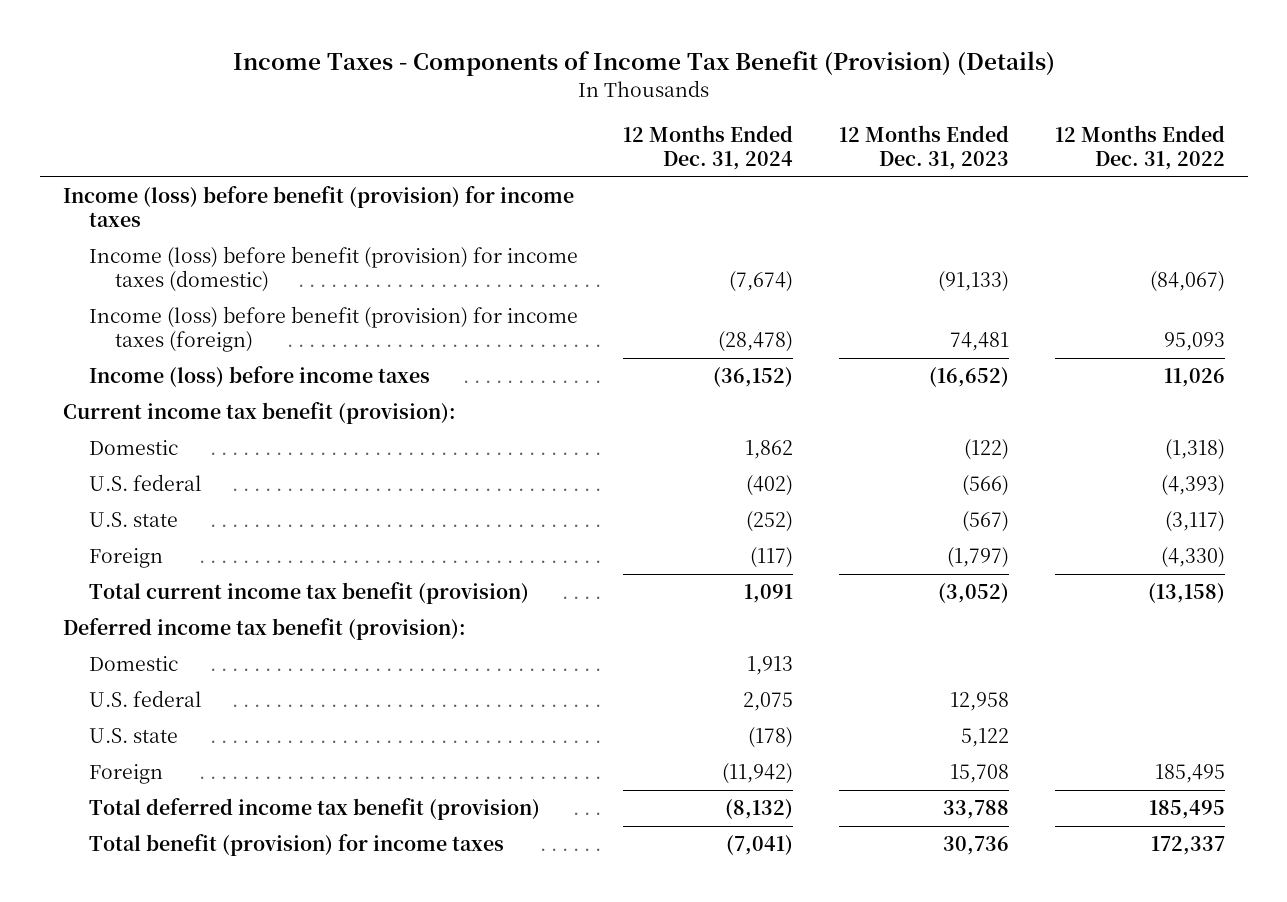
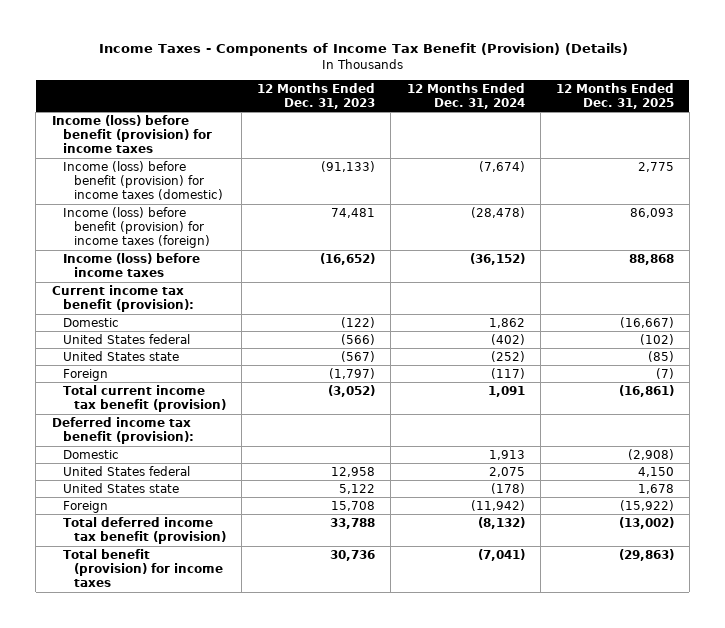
[1054,124,1225,170] 12 Months Ended Dec. 31, 2022 -> none
none -> [555,82,674,109] 12 Months Ended Dec. 31, 2025
[88,474,202,492] U.S. federal -> [62,333,190,344] United States federal
[88,512,178,528] U.S. state -> [62,350,179,361] United States state
[88,690,202,708] U.S. federal -> [62,465,190,476] United States federal
[88,728,178,744] U.S. state -> [62,482,179,493] United States state

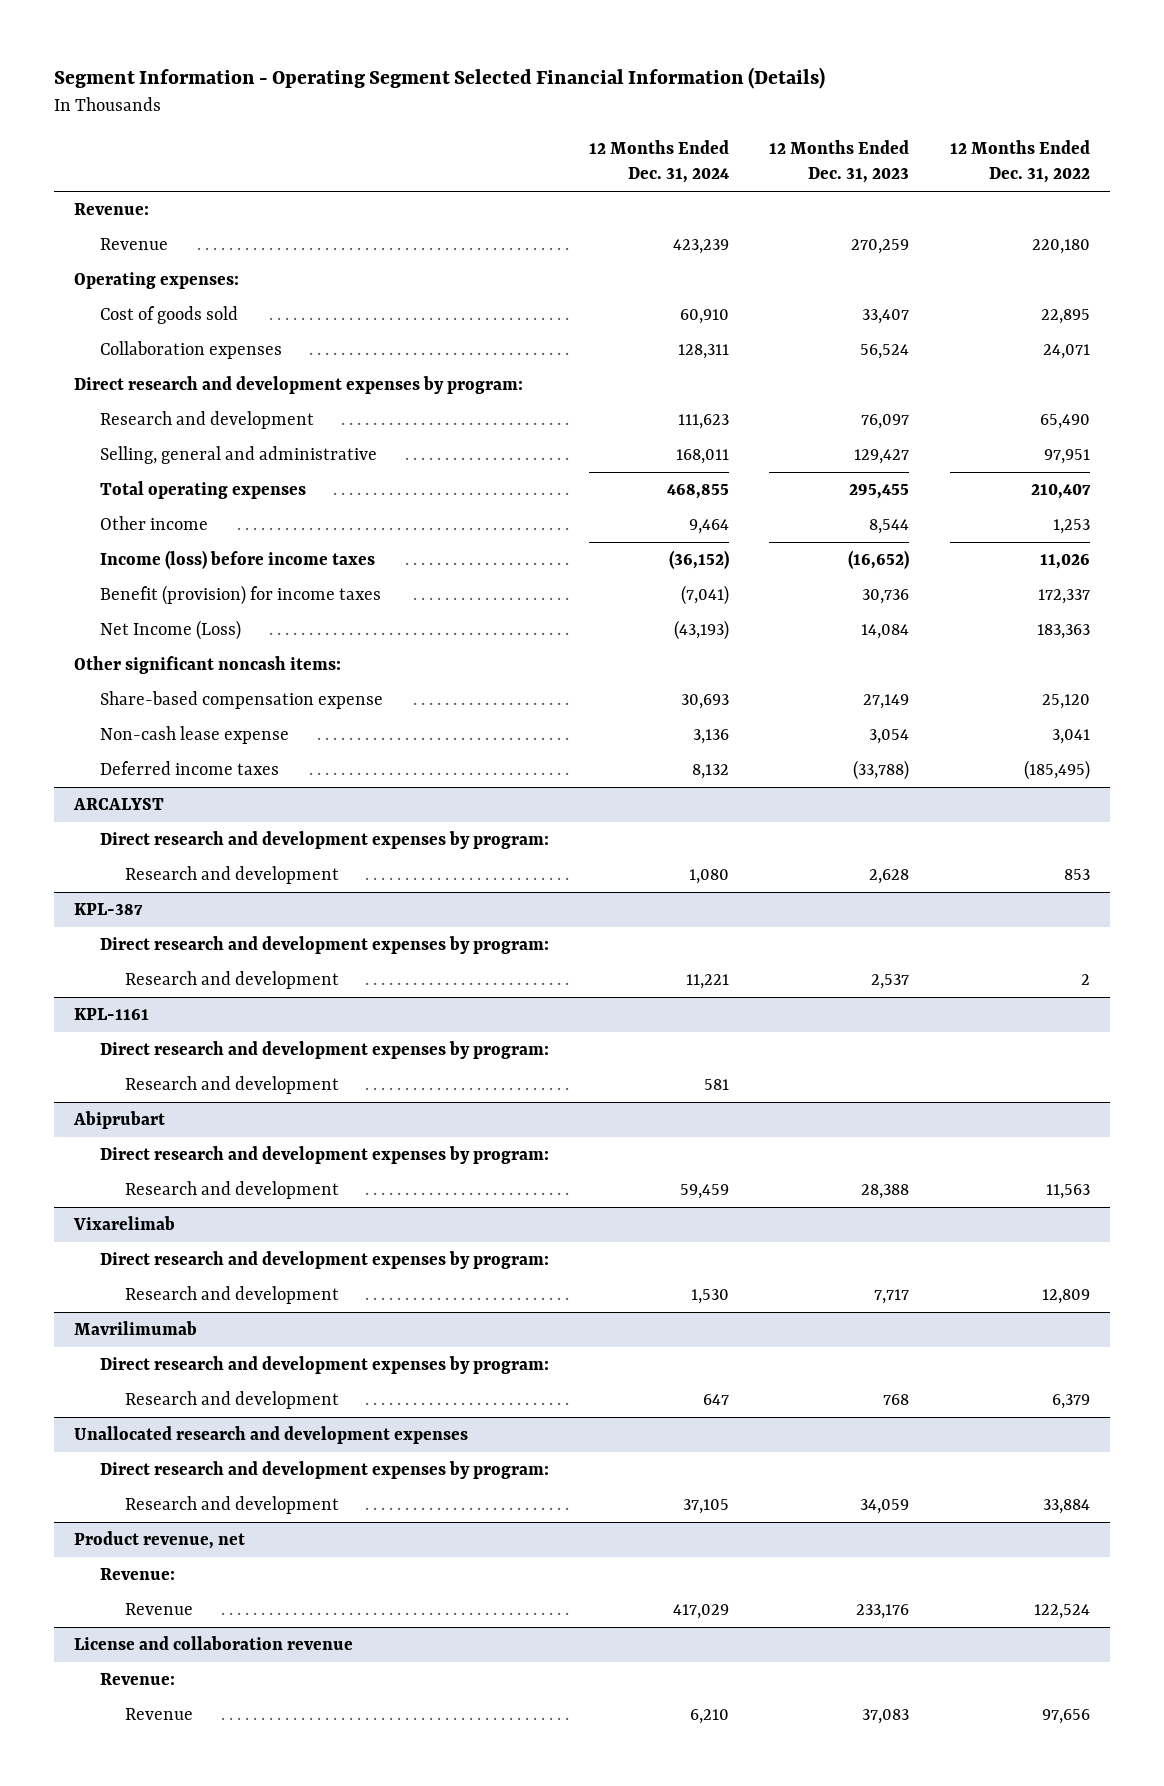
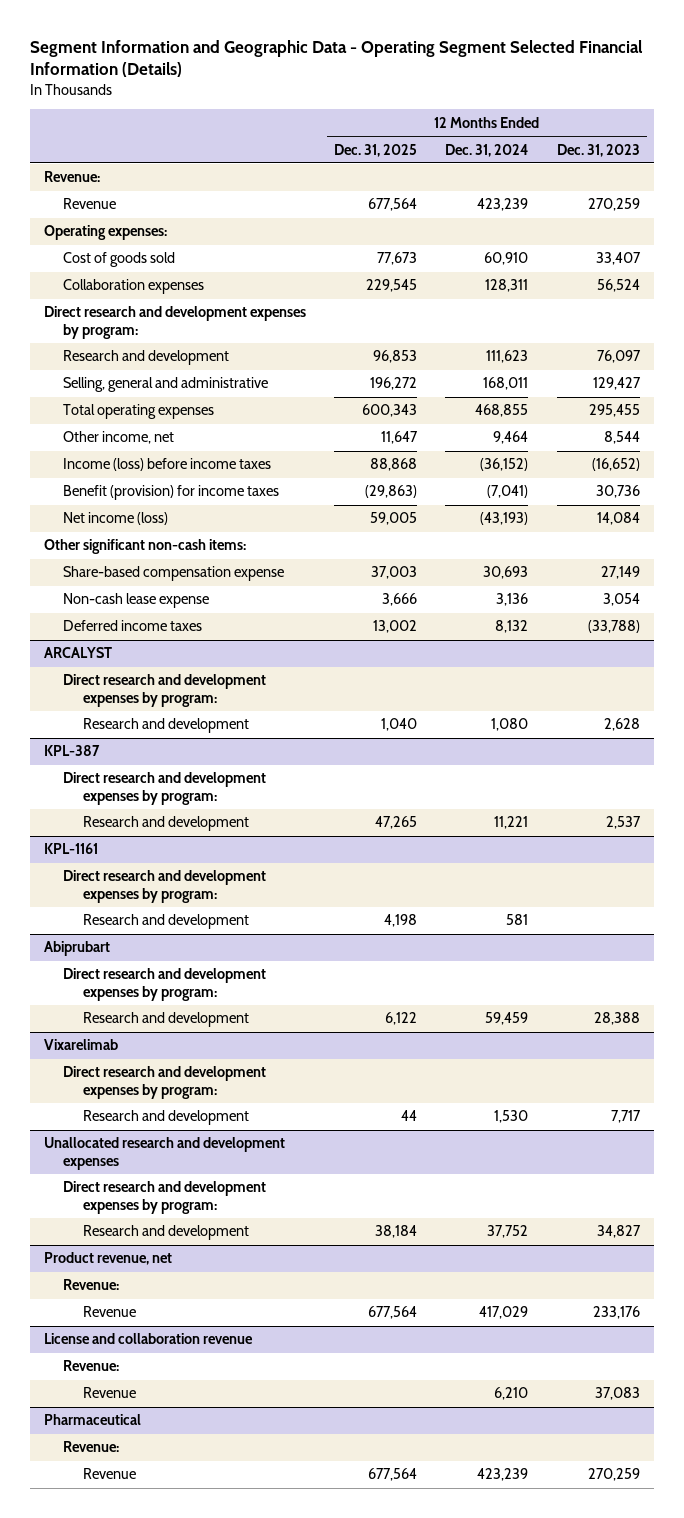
[53,67,825,90] Segment Information - Operating Segment Selected Financial Information (Details) -> [29,39,643,78] Segment Information and Geographic Data - Operating Segment Selected Financial Information (Details)
[949,139,1090,184] 12 Months Ended Dec. 31, 2022 -> none
none -> [334,143,418,157] Dec. 31, 2025
[99,515,208,530] Other income -> [63,431,175,445] Other income, net
[99,619,241,640] Net Income (Loss) -> [63,512,169,526] Net income (loss)
[74,655,342,674] Other significant noncash items: -> [43,539,246,555] Other significant non-cash items:
[74,1320,198,1335] Mavrilimumab -> none
[99,1355,549,1374] Direct research and development expenses by program: -> none
[125,1390,340,1409] Research and development -> none
[683,1498,730,1514] 37,105 -> [487,1225,529,1239] 37,752
[860,1498,910,1514] 34,059 -> [596,1225,641,1239] 34,827
none -> [43,1414,141,1426] Pharmaceutical
none -> [63,1441,120,1453] Revenue:
none -> [82,1468,136,1480] Revenue

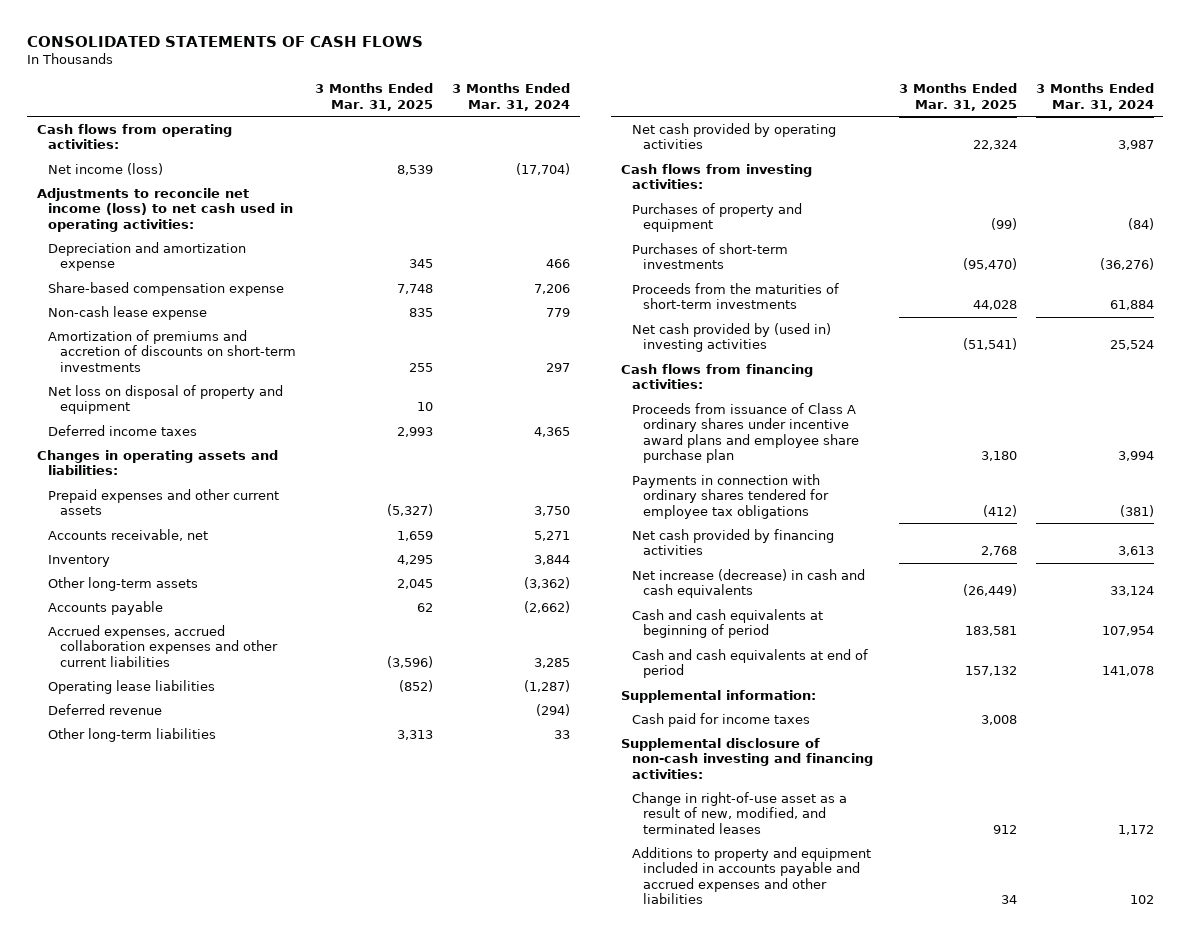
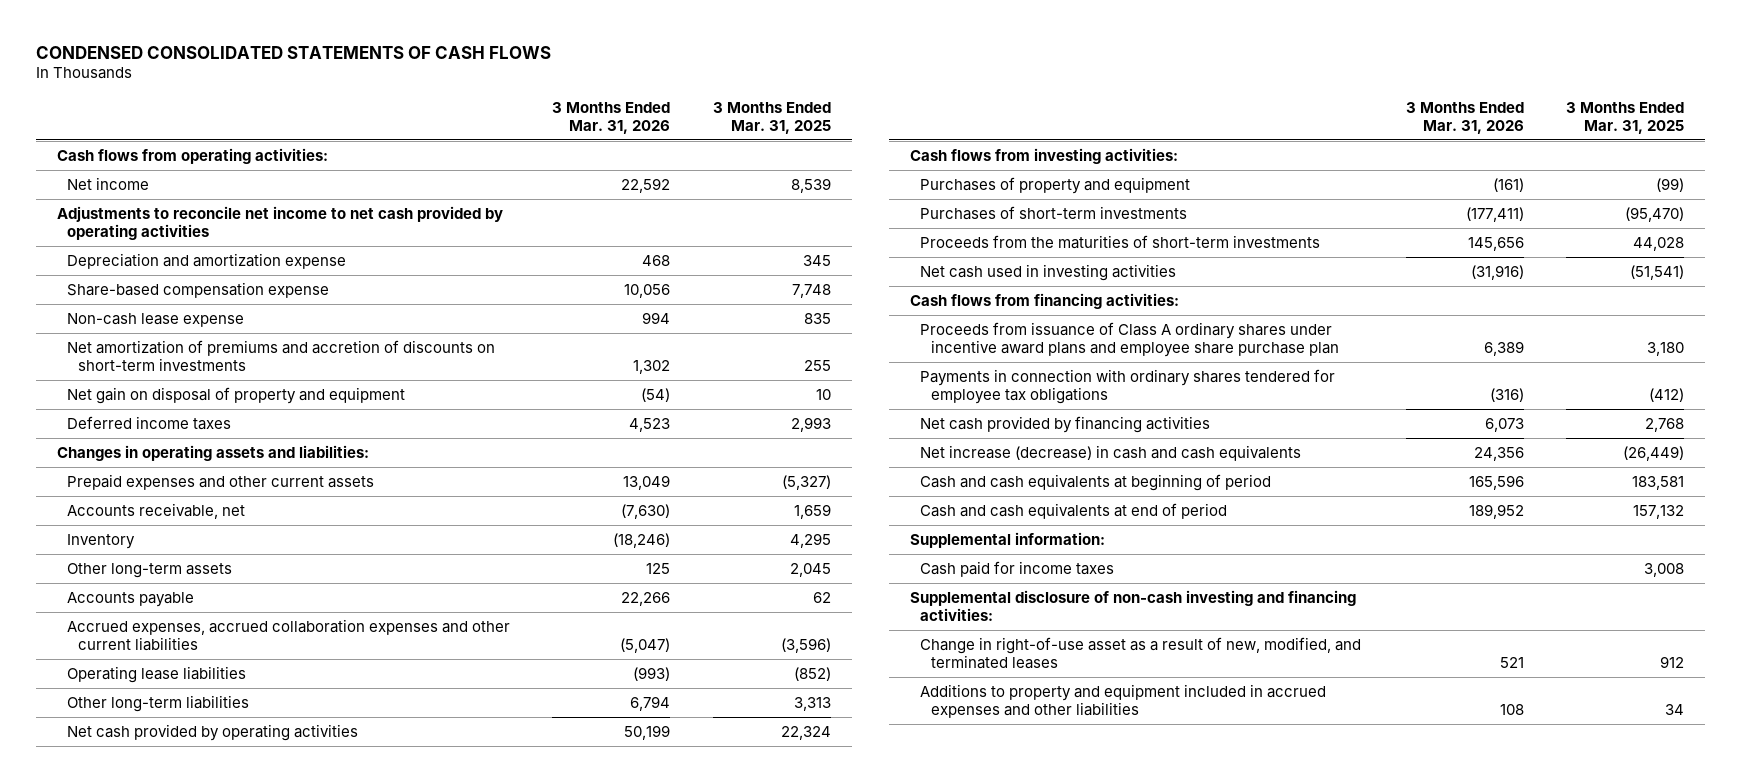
[27,35,424,47] CONSOLIDATED STATEMENTS OF CASH FLOWS -> [35,45,551,59] CONDENSED CONSOLIDATED STATEMENTS OF CASH FLOWS
[452,83,571,111] 3 Months Ended Mar. 31, 2024 -> none
none -> [552,102,671,134] 3 Months Ended Mar. 31, 2026
[48,162,164,175] Net income (loss) -> [67,176,150,190] Net income
[37,187,294,232] Adjustments to reconcile net income (loss) to net cash used in operating activities: -> [56,205,503,240] Adjustments to reconcile net income to net cash provided by operating activities
[48,329,296,372] Amortization of premiums and accretion of discounts on short-term investments -> [67,339,496,371] Net amortization of premiums and accretion of discounts on short-term investments
[48,384,284,415] Net loss on disposal of property and equipment -> [67,386,406,404] Net gain on disposal of property and equipment
[48,703,163,715] Deferred revenue -> none
[632,322,832,353] Net cash provided by (used in) investing activities -> [920,263,1177,281] Net cash used in investing activities
[632,846,872,905] Additions to property and equipment included in accounts payable and accrued expenses and other liabilities -> [920,683,1327,718] Additions to property and equipment included in accrued expenses and other liabilities

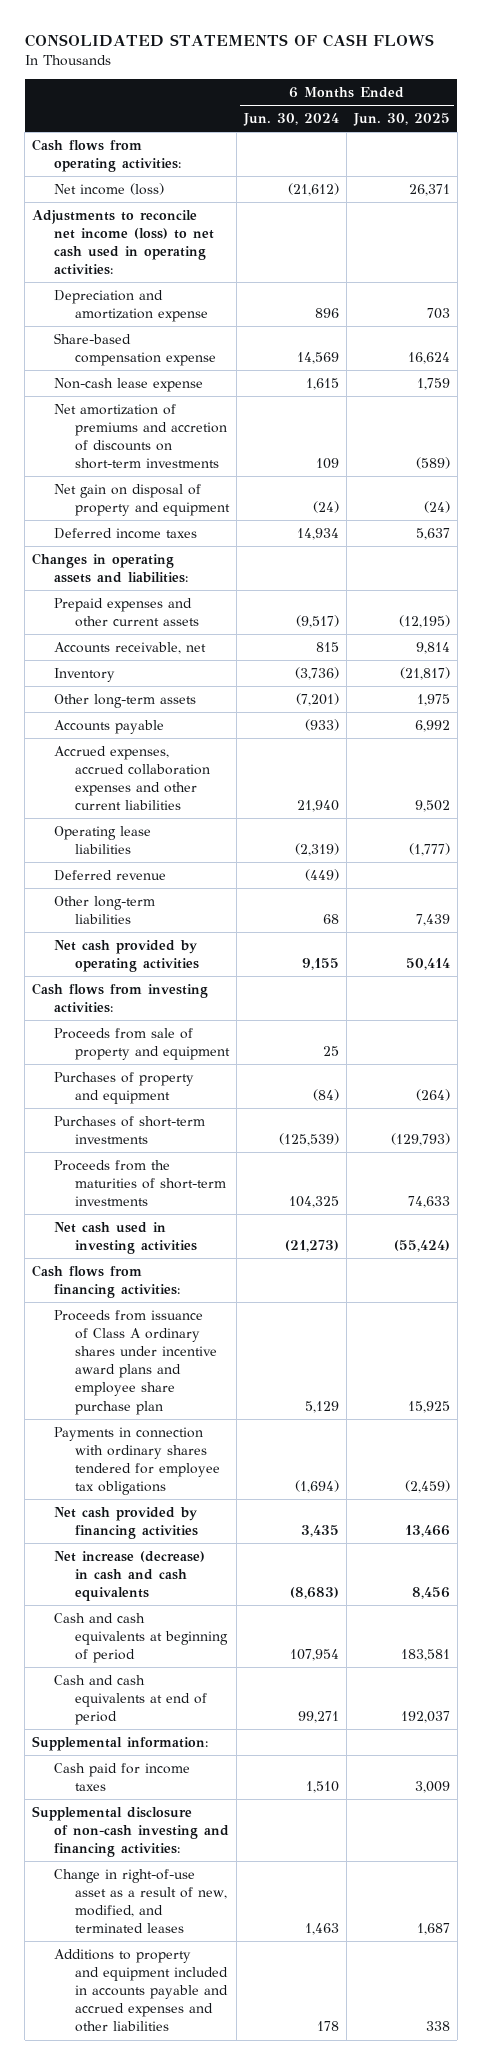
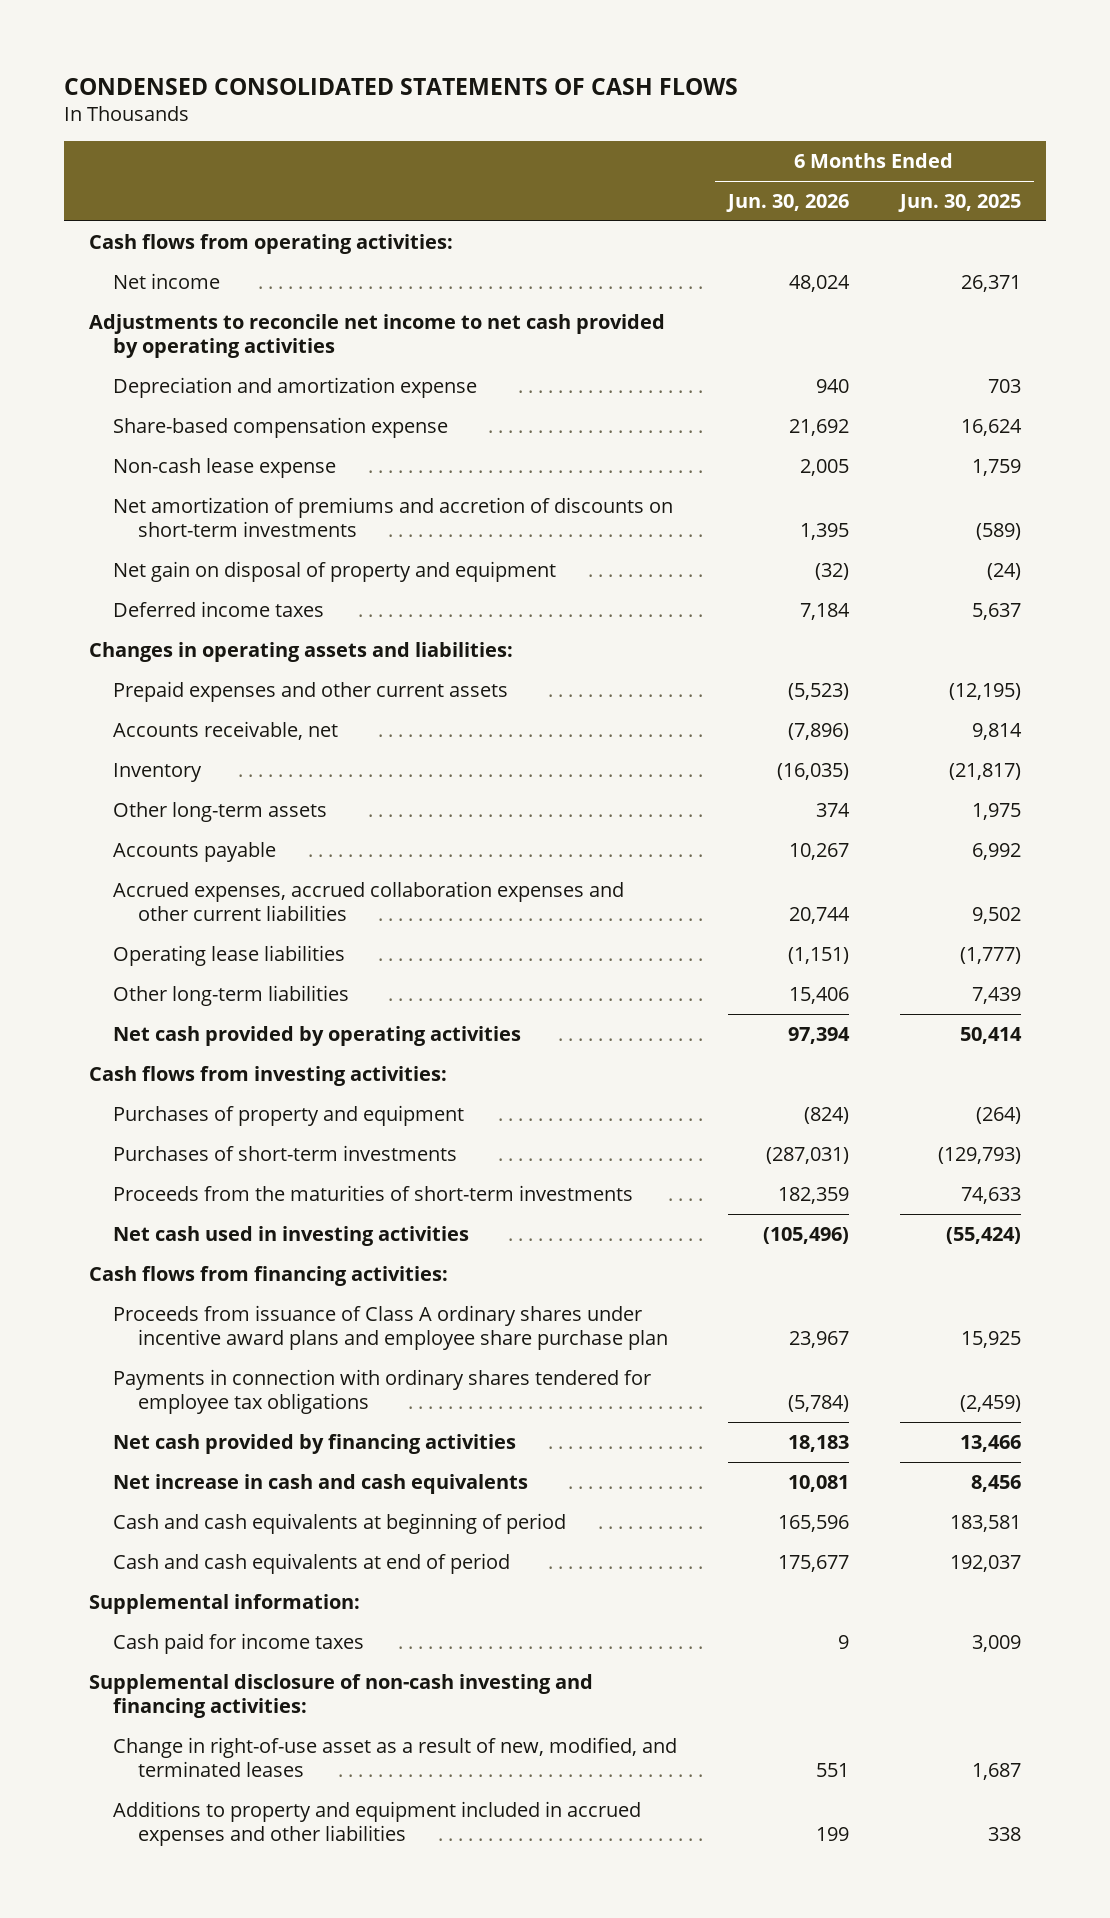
[24,34,434,48] CONSOLIDATED STATEMENTS OF CASH FLOWS -> [63,77,738,95] CONDENSED CONSOLIDATED STATEMENTS OF CASH FLOWS
[243,113,340,127] Jun. 30, 2024 -> none
none -> [726,194,850,213] Jun. 30, 2026
[53,182,164,195] Net income (loss) -> [113,272,221,289] Net income
[32,209,214,276] Adjustments to reconcile net income (loss) to net cash used in operating activities: -> [88,313,665,359] Adjustments to reconcile net income to net cash provided by operating activities
[53,869,166,881] Deferred revenue -> none
[53,1027,231,1061] Proceeds from sale of property and equipment -> none
[53,1550,205,1602] Net increase (decrease) in cash and cash equivalents -> [113,1473,529,1494] Net increase in cash and cash equivalents
[53,1948,229,2033] Additions to property and equipment included in accounts payable and accrued expenses and other liabilities -> [113,1800,642,1847] Additions to property and equipment included in accrued expenses and other liabilities

